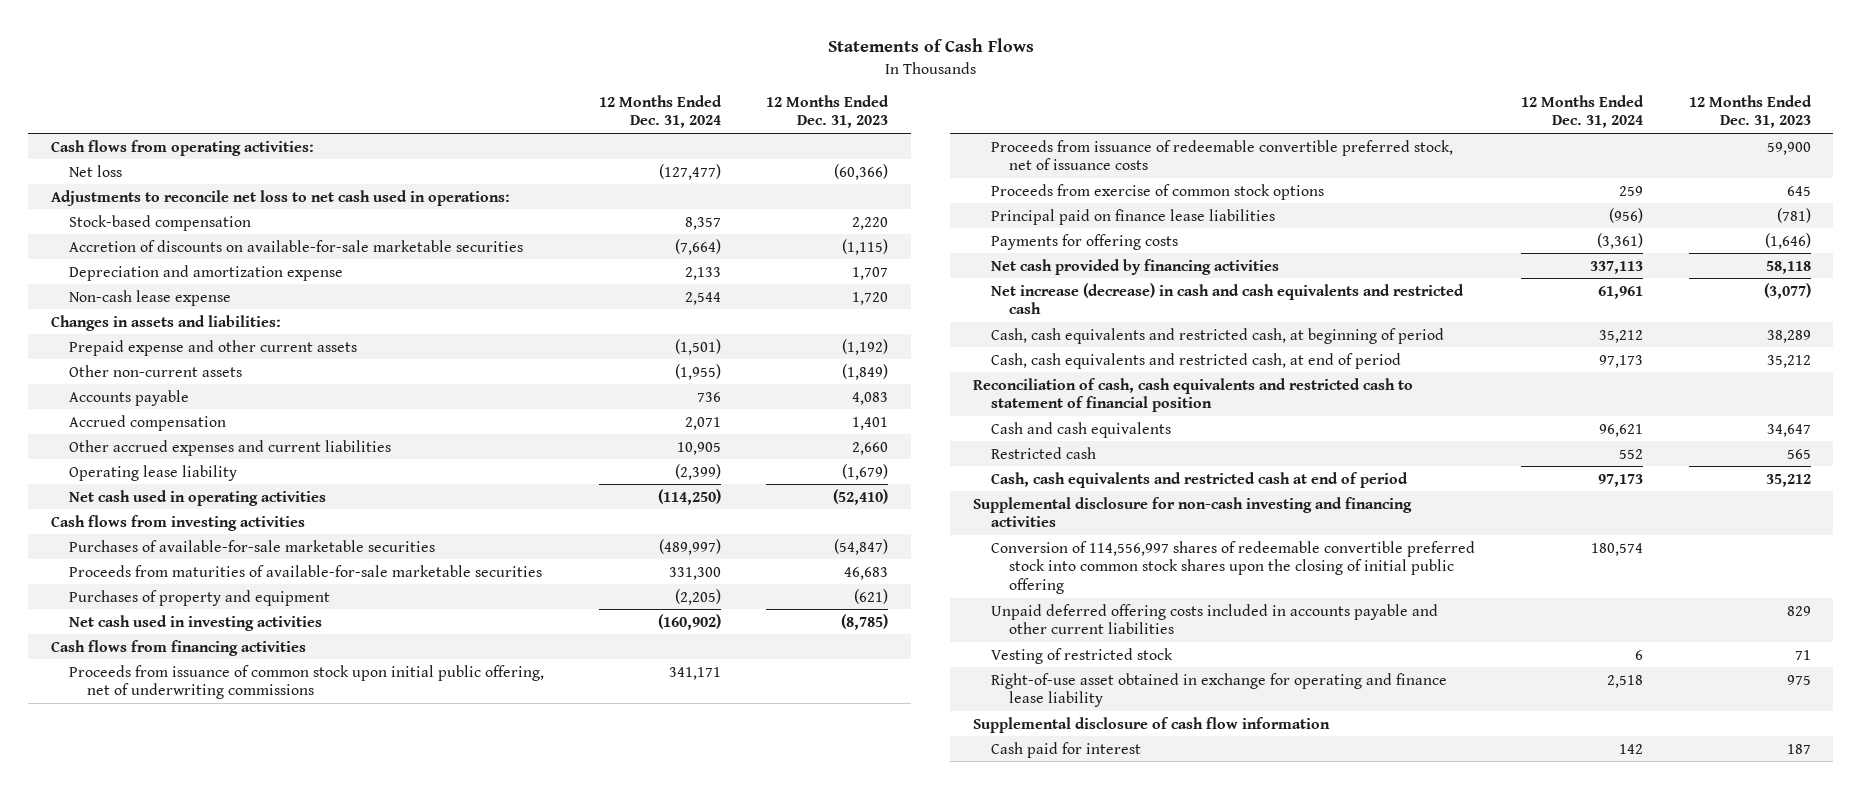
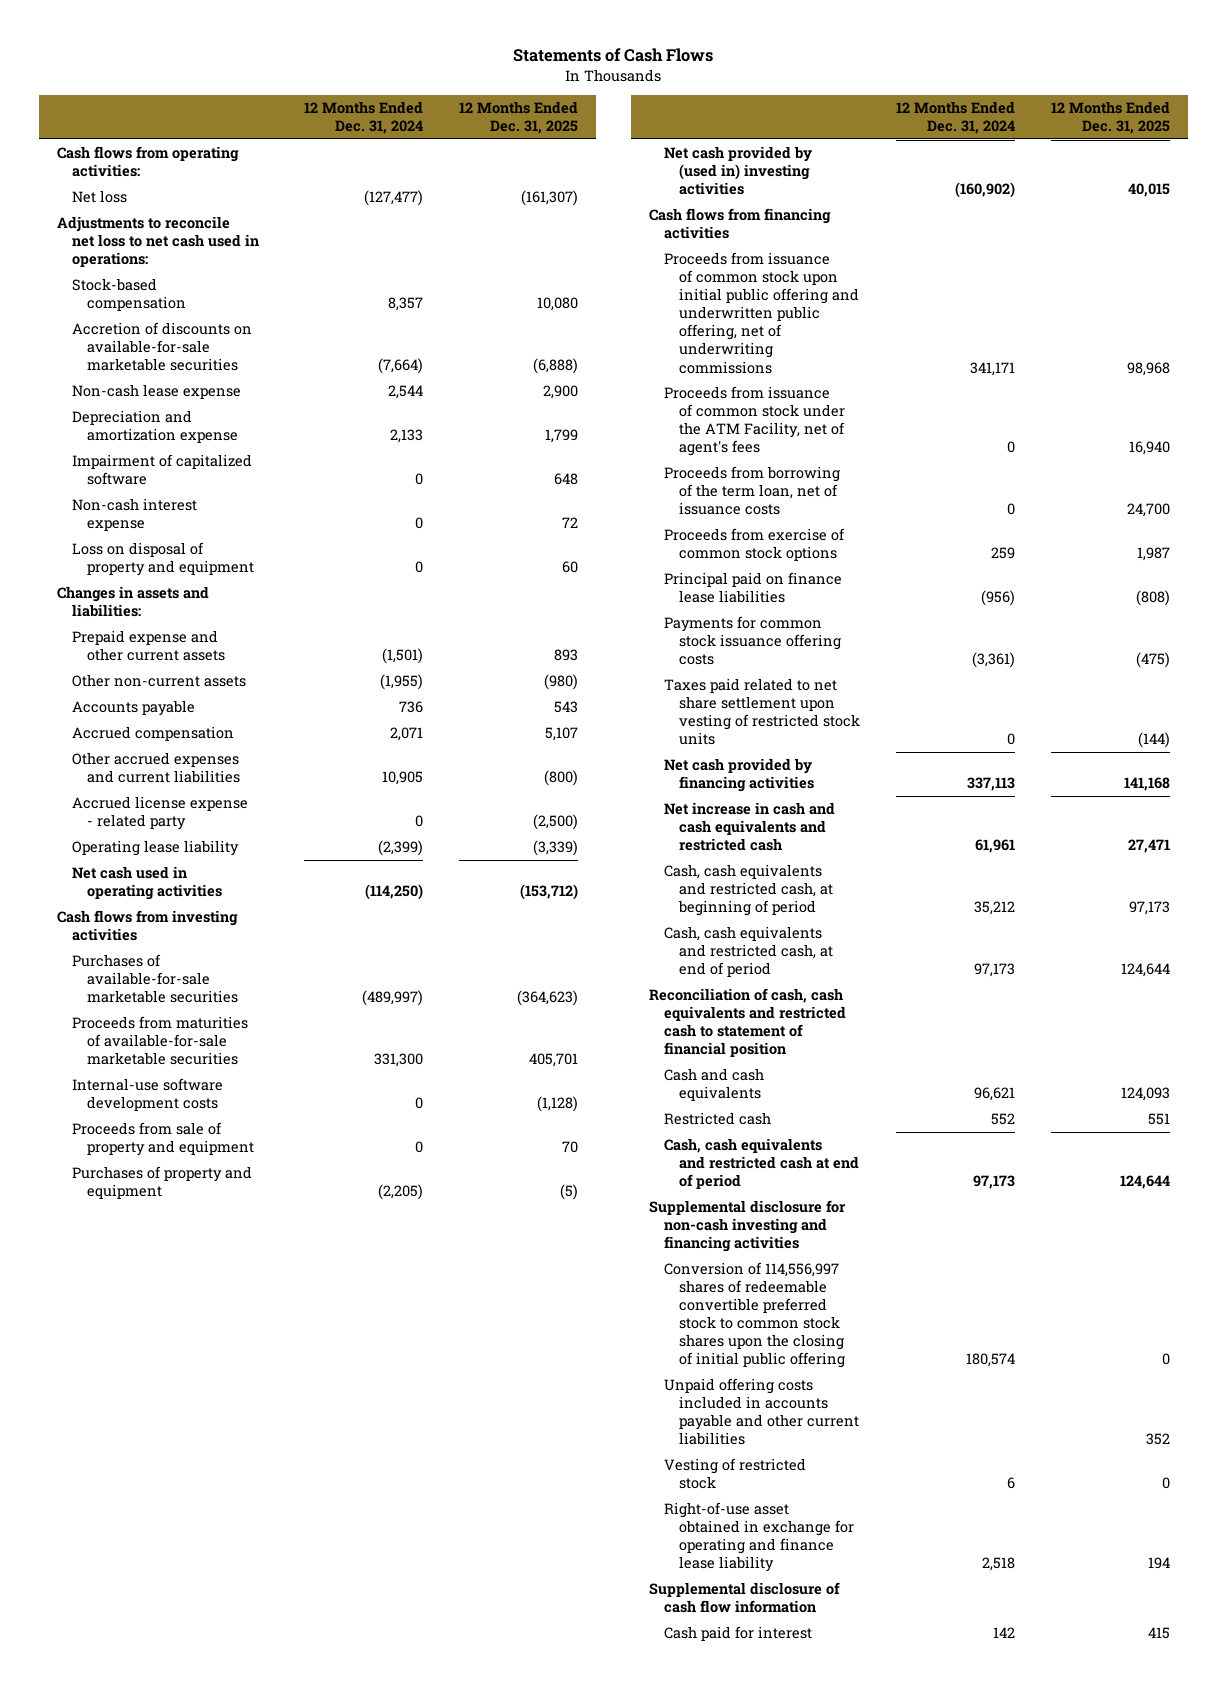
[766,94,890,129] 12 Months Ended Dec. 31, 2023 -> none
none -> [458,100,578,134] 12 Months Ended Dec. 31, 2025
[68,264,343,281] Depreciation and amortization expense -> [71,409,238,444] Depreciation and amortization expense
none -> [71,453,252,486] Impairment of capitalized software
none -> [71,497,197,532] Non-cash interest expense
none -> [71,541,254,577] Loss on disposal of property and equipment
none -> [71,795,248,831] Accrued license expense - related party
none -> [71,1077,223,1112] Internal-use software development costs
none -> [71,1121,254,1157] Proceeds from sale of property and equipment
[68,614,322,631] Net cash used in investing activities -> [664,145,813,196] Net cash provided by (used in) investing activities
[990,139,1453,171] Proceeds from issuance of redeemable convertible preferred stock, net of issuance costs -> none
[68,664,544,700] Proceeds from issuance of common stock upon initial public offering, net of underwriting commissions -> [664,251,859,374] Proceeds from issuance of common stock upon initial public offering and underwritten public offering, net of underwriting commissions
none -> [664,385,845,457] Proceeds from issuance of common stock under the ATM Facility, net of agent's fees
none -> [664,465,841,516] Proceeds from borrowing of the term loan, net of issuance costs
[990,233,1178,250] Payments for offering costs -> [664,615,841,666] Payments for common stock issuance offering costs
none -> [664,677,860,746] Taxes paid related to net share settlement upon vesting of restricted stock units
[990,282,1464,315] Net increase (decrease) in cash and cash equivalents and restricted cash -> [664,801,836,852] Net increase in cash and cash equivalents and restricted cash
[990,540,1475,595] Conversion of 114,556,997 shares of redeemable convertible preferred stock into common stock shares upon the closing of initial public offering -> [664,1261,845,1369] Conversion of 114,556,997 shares of redeemable convertible preferred stock to common stock shares upon the closing of initial public offering
[990,603,1438,635] Unpaid deferred offering costs included in accounts payable and other current liabilities -> [664,1377,859,1446] Unpaid offering costs included in accounts payable and other current liabilities

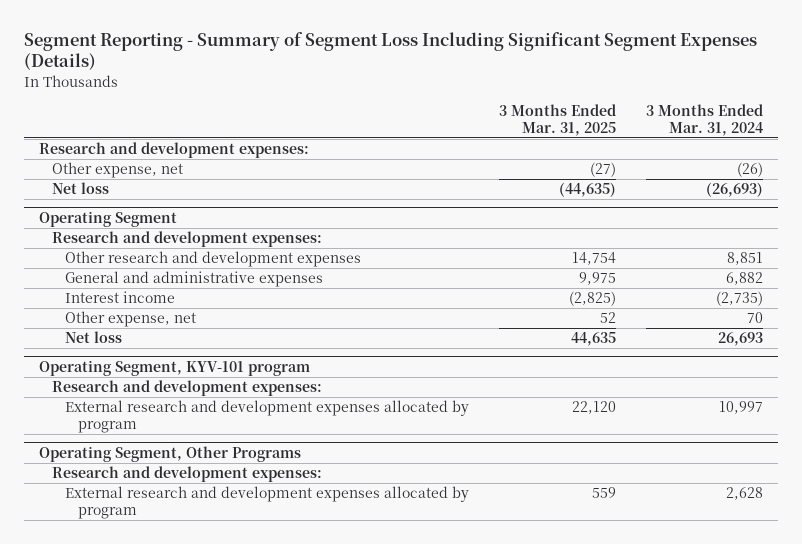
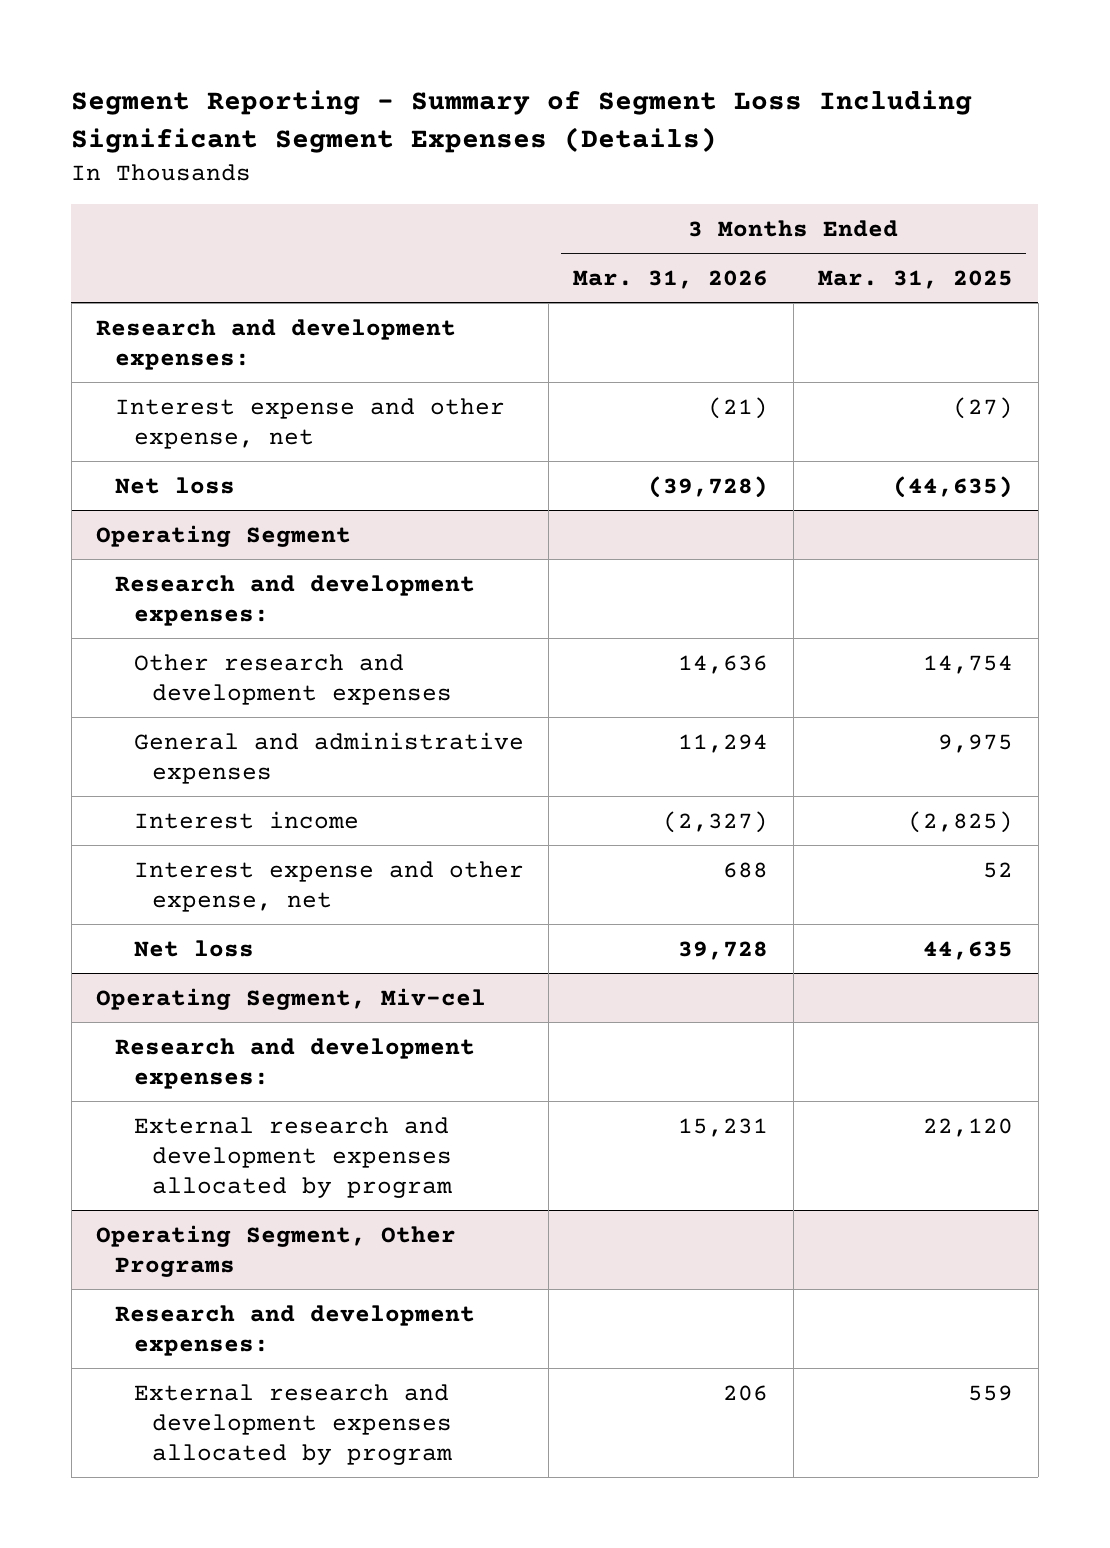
[646,103,764,136] 3 Months Ended Mar. 31, 2024 -> none
none -> [573,269,769,289] Mar. 31, 2026
[51,162,183,179] Other expense, net -> [114,397,505,449] Interest expense and other expense, net
[65,311,197,328] Other expense, net -> [133,860,524,912] Interest expense and other expense, net
[38,359,310,376] Operating Segment, KYV-101 program -> none
none -> [96,987,487,1010] Operating Segment, Miv-cel

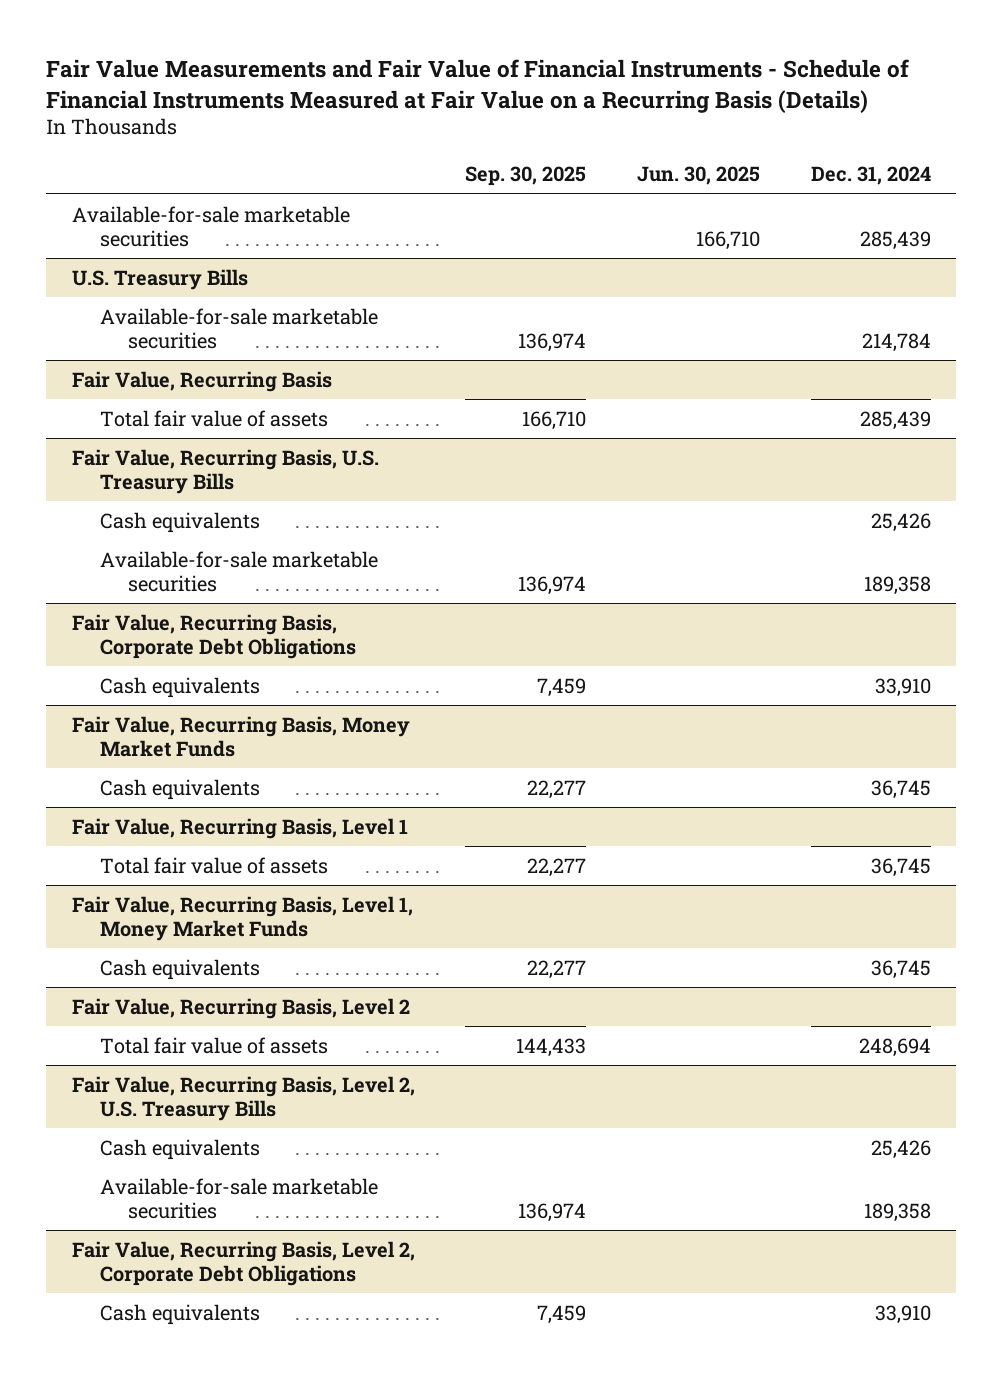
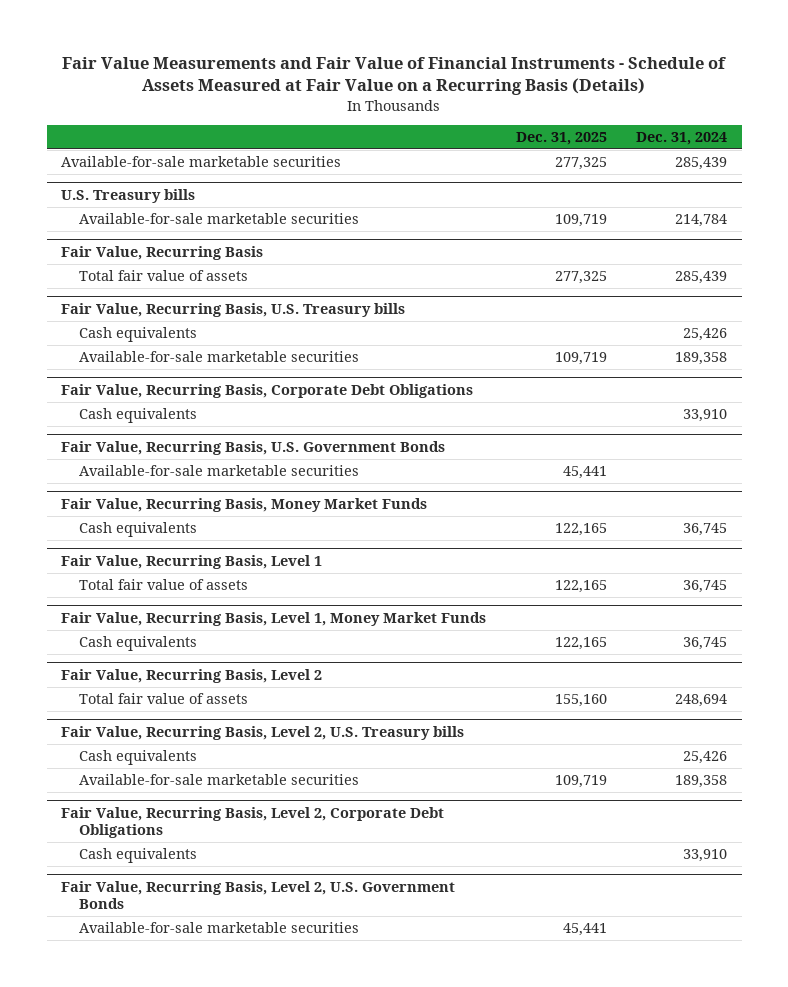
[46,58,910,113] Fair Value Measurements and Fair Value of Financial Instruments - Schedule of Financial Instruments Measured at Fair Value on a Recurring Basis (Details) -> [62,56,727,96] Fair Value Measurements and Fair Value of Financial Instruments - Schedule of Assets Measured at Fair Value on a Recurring Basis (Details)
[465,166,587,187] Sep. 30, 2025 -> none
[637,166,761,186] Jun. 30, 2025 -> none
none -> [515,132,607,146] Dec. 31, 2025
[71,268,248,290] U.S. Treasury Bills -> [61,188,196,203] U.S. Treasury bills
[71,448,379,494] Fair Value, Recurring Basis, U.S. Treasury Bills -> [61,302,406,317] Fair Value, Recurring Basis, U.S. Treasury bills
none -> [61,440,446,455] Fair Value, Recurring Basis, U.S. Government Bonds
none -> [78,465,359,477] Available-for-sale marketable securities
[71,1075,415,1121] Fair Value, Recurring Basis, Level 2, U.S. Treasury Bills -> [61,725,465,740] Fair Value, Recurring Basis, Level 2, U.S. Treasury bills
none -> [61,880,456,910] Fair Value, Recurring Basis, Level 2, U.S. Government Bonds
none -> [78,922,359,934] Available-for-sale marketable securities

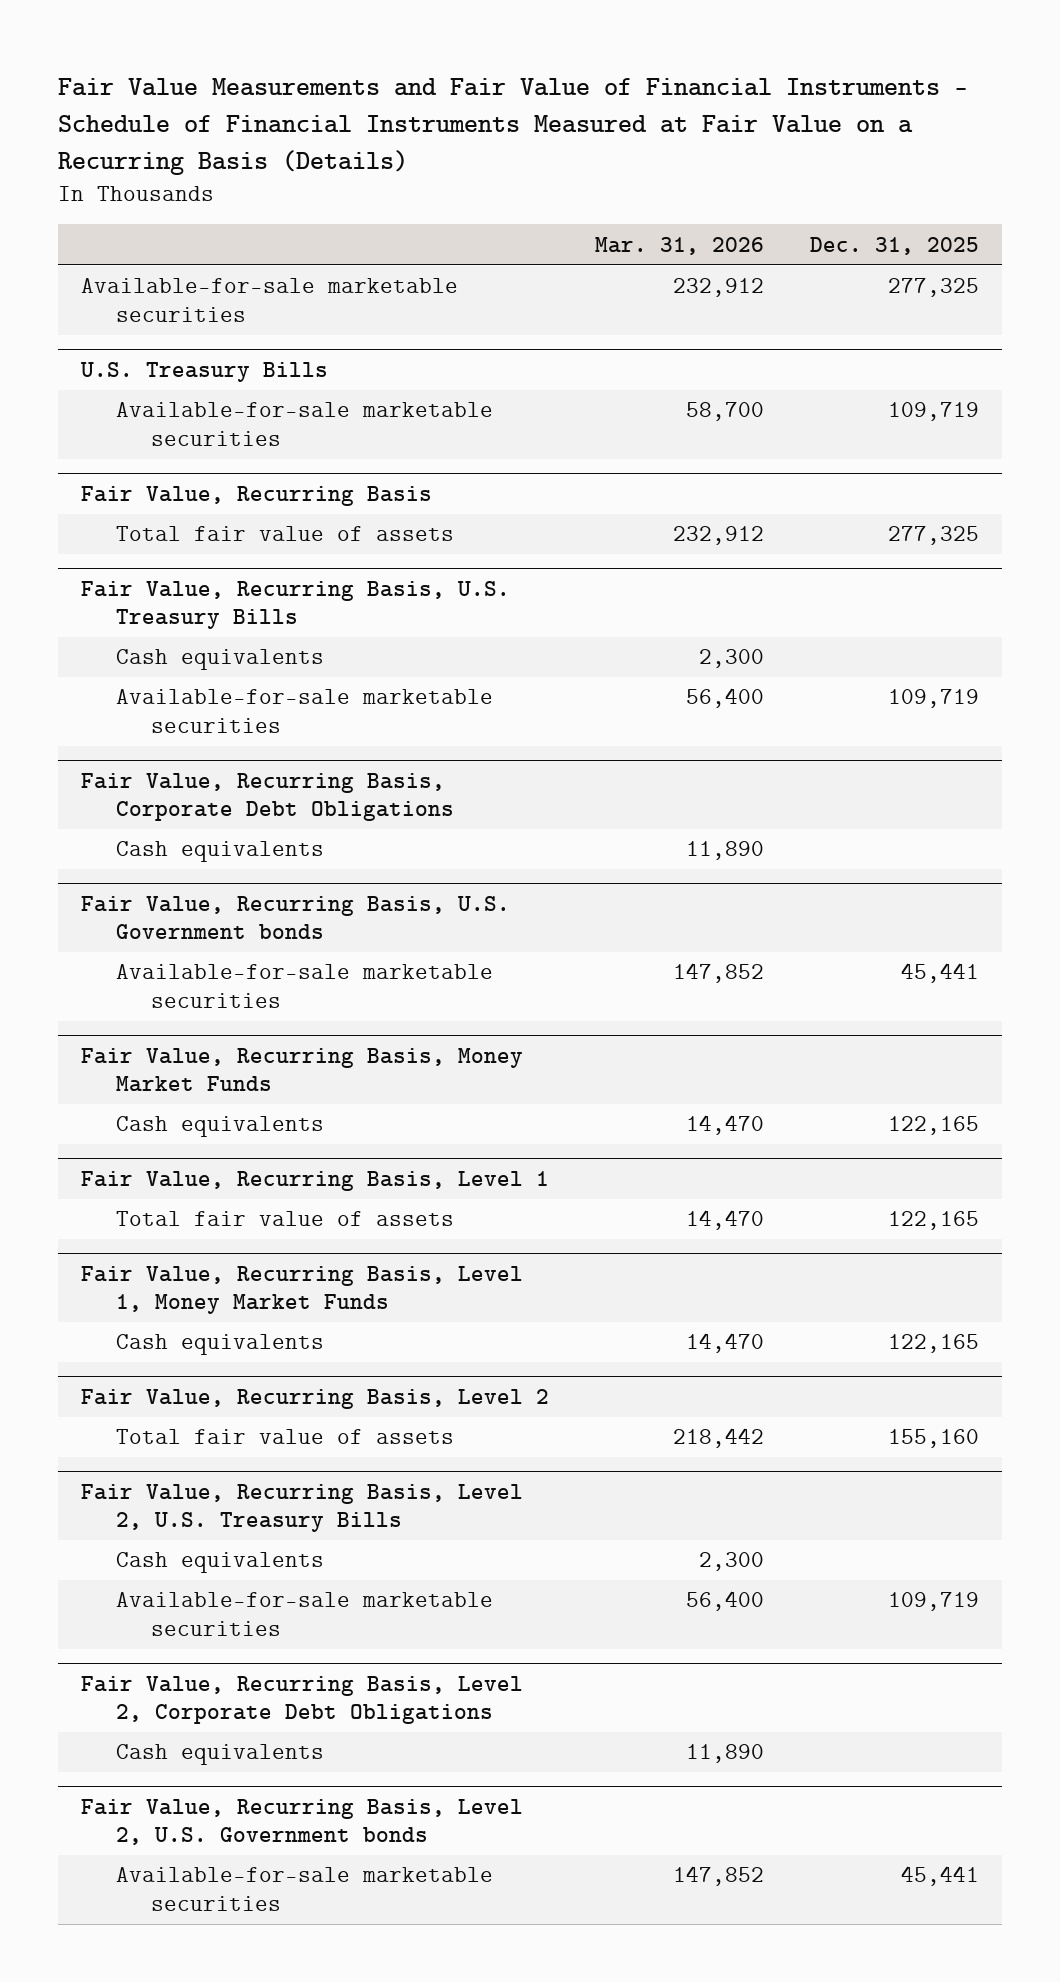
[62,56,727,96] Fair Value Measurements and Fair Value of Financial Instruments - Schedule of Assets Measured at Fair Value on a Recurring Basis (Details) -> [58,78,969,175] Fair Value Measurements and Fair Value of Financial Instruments - Schedule of Financial Instruments Measured at Fair Value on a Recurring Basis (Details)
[636,132,728,146] Dec. 31, 2024 -> none
none -> [595,236,765,255] Mar. 31, 2026
[61,188,196,203] U.S. Treasury bills -> [80,361,329,382] U.S. Treasury Bills
[61,302,406,317] Fair Value, Recurring Basis, U.S. Treasury bills -> [81,580,511,630] Fair Value, Recurring Basis, U.S. Treasury Bills
[61,440,446,455] Fair Value, Recurring Basis, U.S. Government Bonds -> [81,895,511,940] Fair Value, Recurring Basis, U.S. Government bonds
[61,725,465,740] Fair Value, Recurring Basis, Level 2, U.S. Treasury bills -> [81,1483,524,1533] Fair Value, Recurring Basis, Level 2, U.S. Treasury Bills
[61,880,456,910] Fair Value, Recurring Basis, Level 2, U.S. Government Bonds -> [81,1798,524,1846] Fair Value, Recurring Basis, Level 2, U.S. Government bonds

